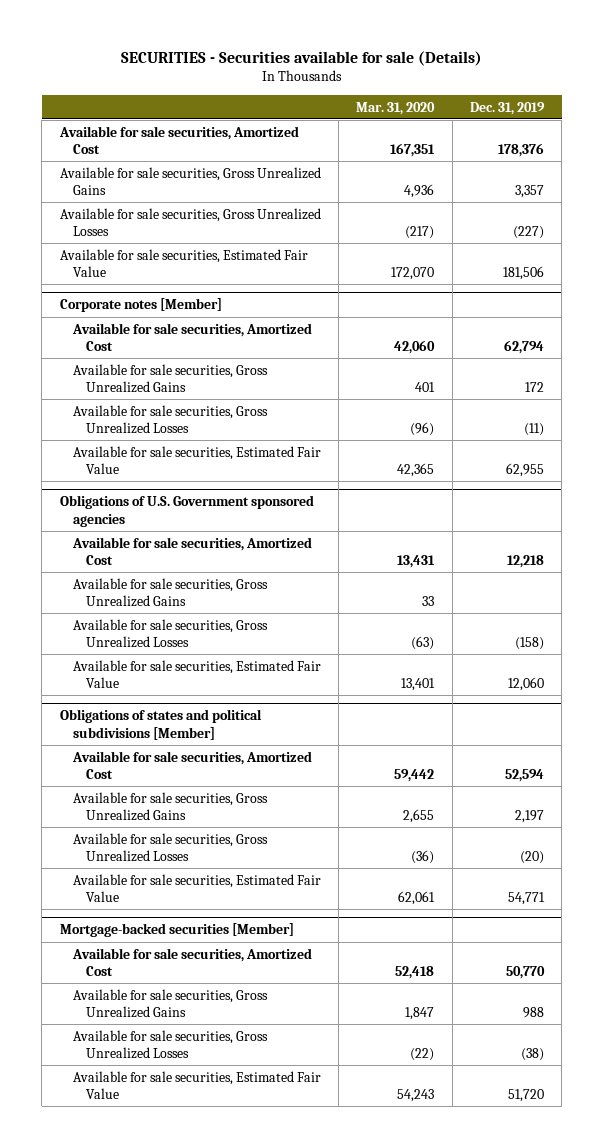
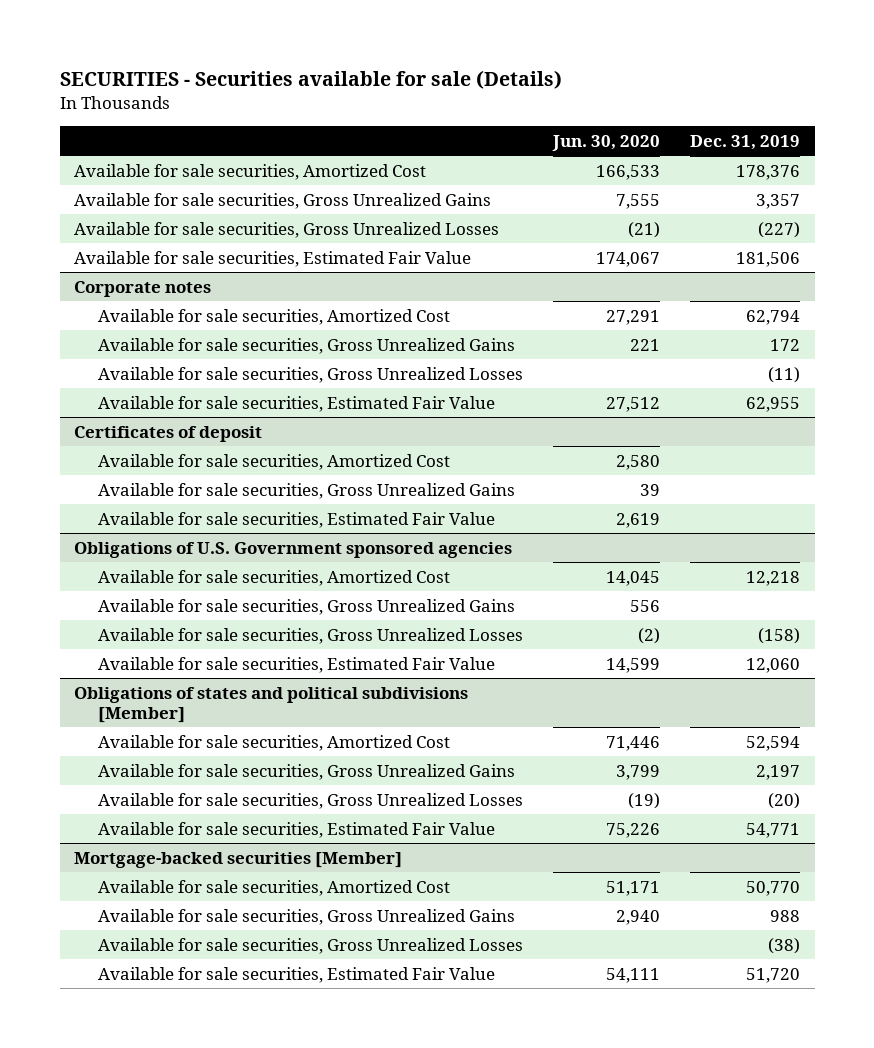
[356,101,436,115] Mar. 31, 2020 -> none
none -> [552,134,661,151] Jun. 30, 2020
[59,298,222,313] Corporate notes [Member] -> [74,280,212,297] Corporate notes
none -> [74,425,263,442] Certificates of deposit
none -> [98,453,451,470] Available for sale securities, Amortized Cost
none -> [98,482,516,499] Available for sale securities, Gross Unrealized Gains
none -> [98,511,496,528] Available for sale securities, Estimated Fair Value

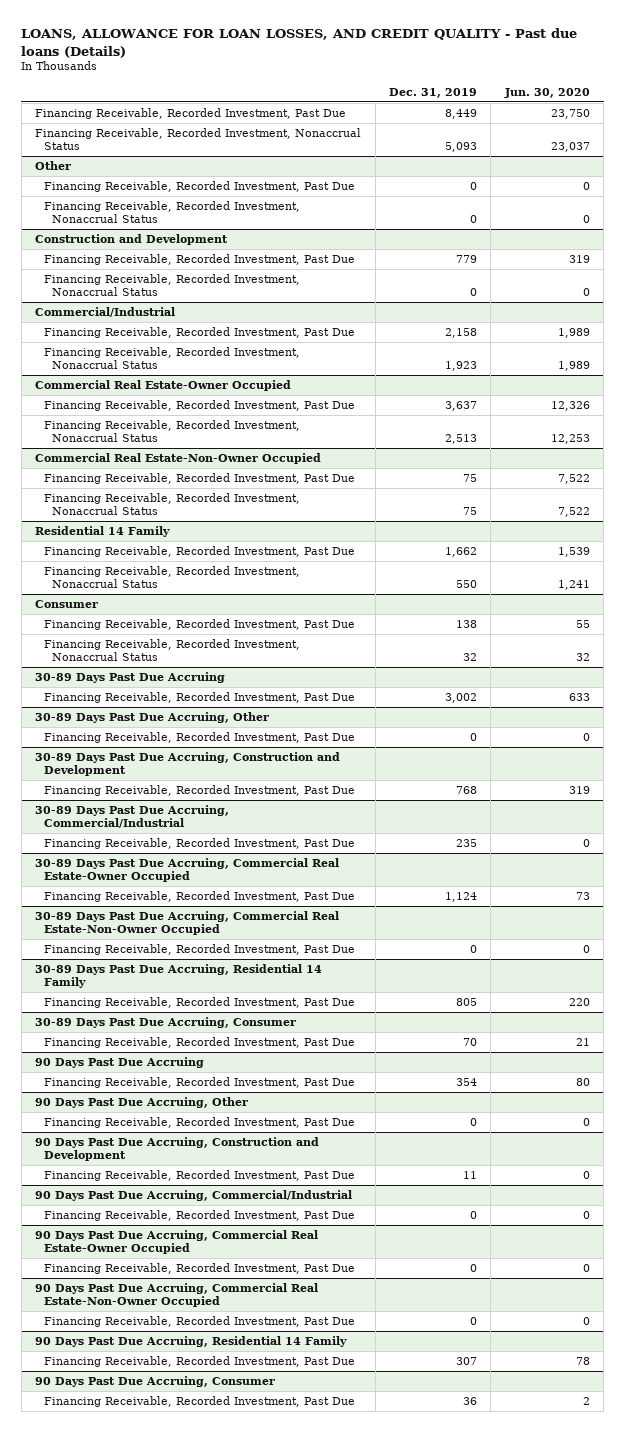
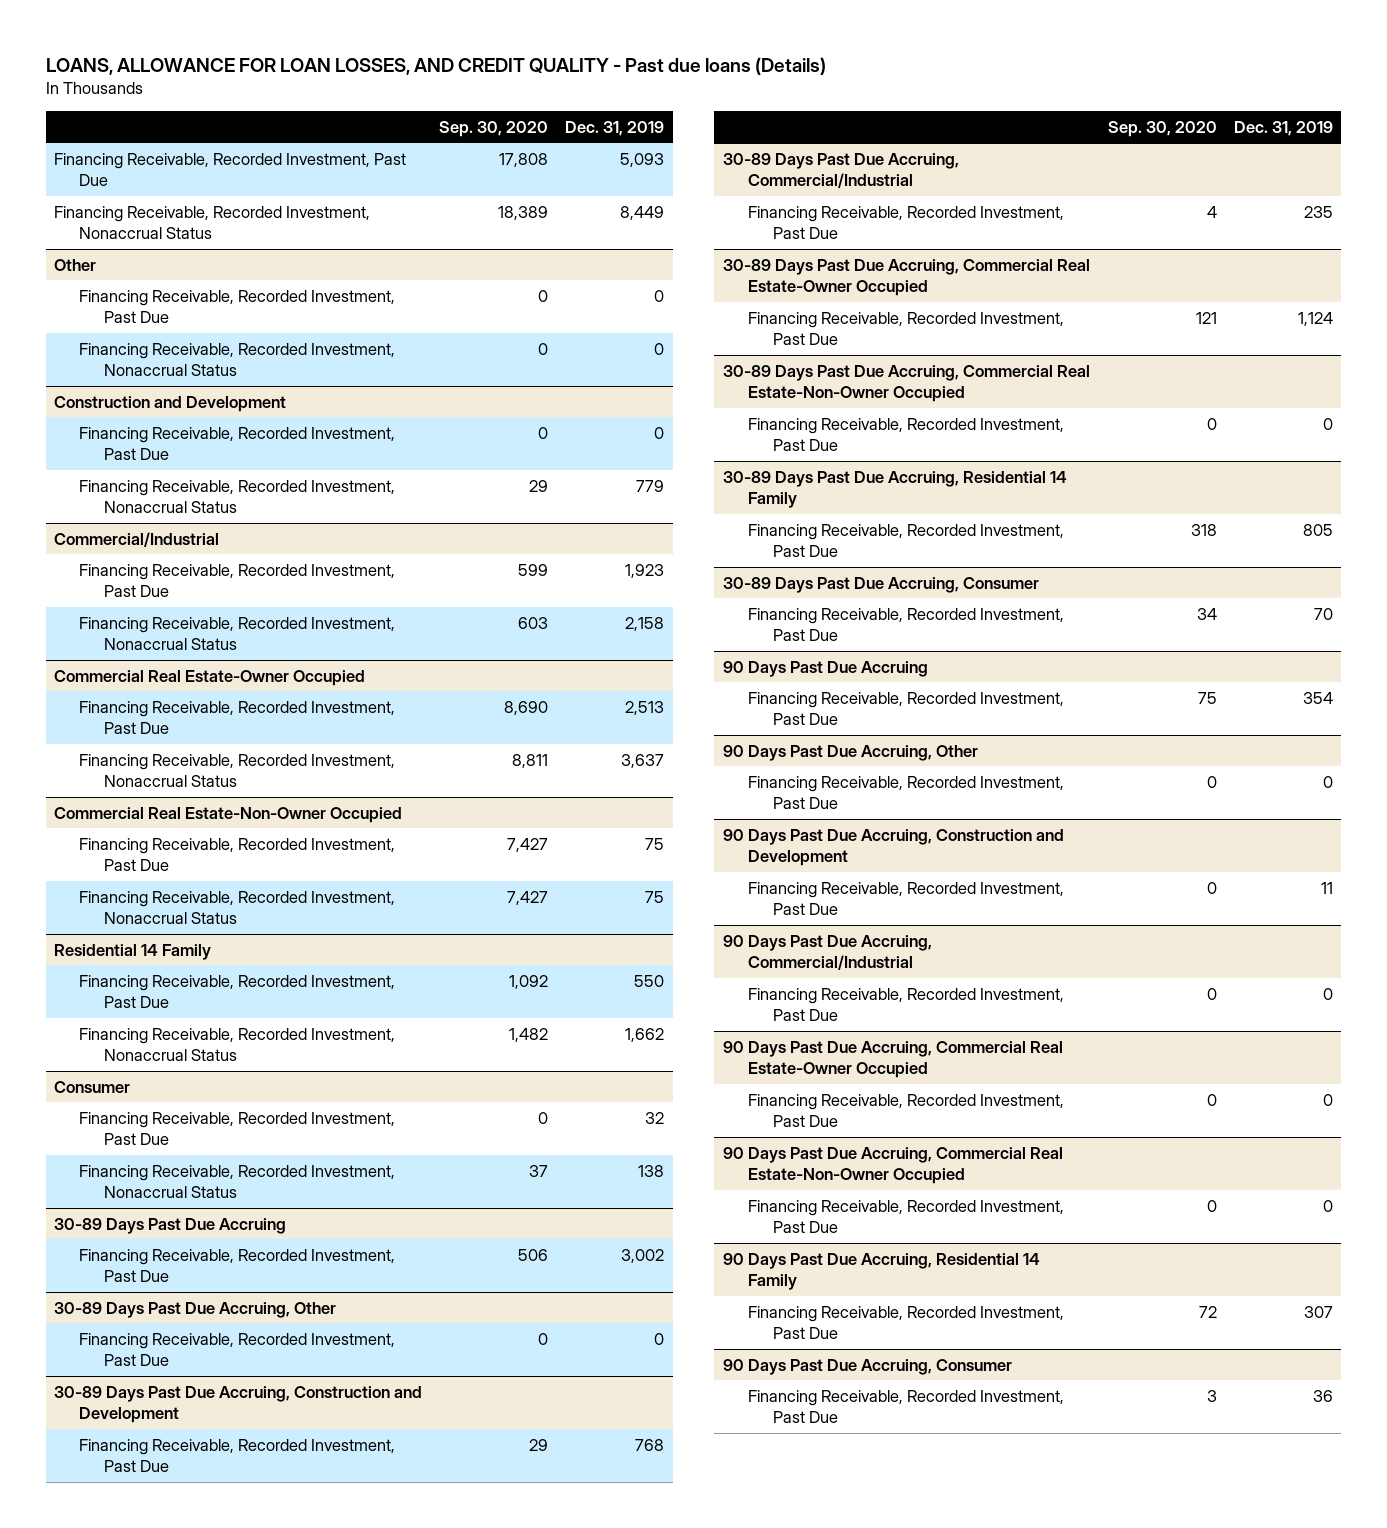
[503,87,590,98] Jun. 30, 2020 -> none
none -> [439,120,549,137] Sep. 30, 2020
[445,109,478,120] 8,449 -> [620,152,665,167] 5,093
[445,142,478,153] 5,093 -> [620,205,665,220] 8,449
[456,255,478,264] 779 -> [654,426,665,439] 0
[470,288,478,297] 0 -> [636,479,665,492] 779
[445,328,478,339] 2,158 -> [625,563,665,578] 1,923
[445,361,478,372] 1,923 -> [625,616,665,631] 2,158
[445,401,478,412] 3,637 -> [625,700,665,715] 2,513
[445,434,478,445] 2,513 -> [621,753,665,768] 3,637
[445,547,478,558] 1,662 -> [634,974,665,987] 550
[456,580,478,589] 550 -> [625,1027,665,1042] 1,662
[456,620,478,629] 138 -> [645,1111,665,1124] 32
[463,653,478,662] 32 -> [638,1164,665,1177] 138

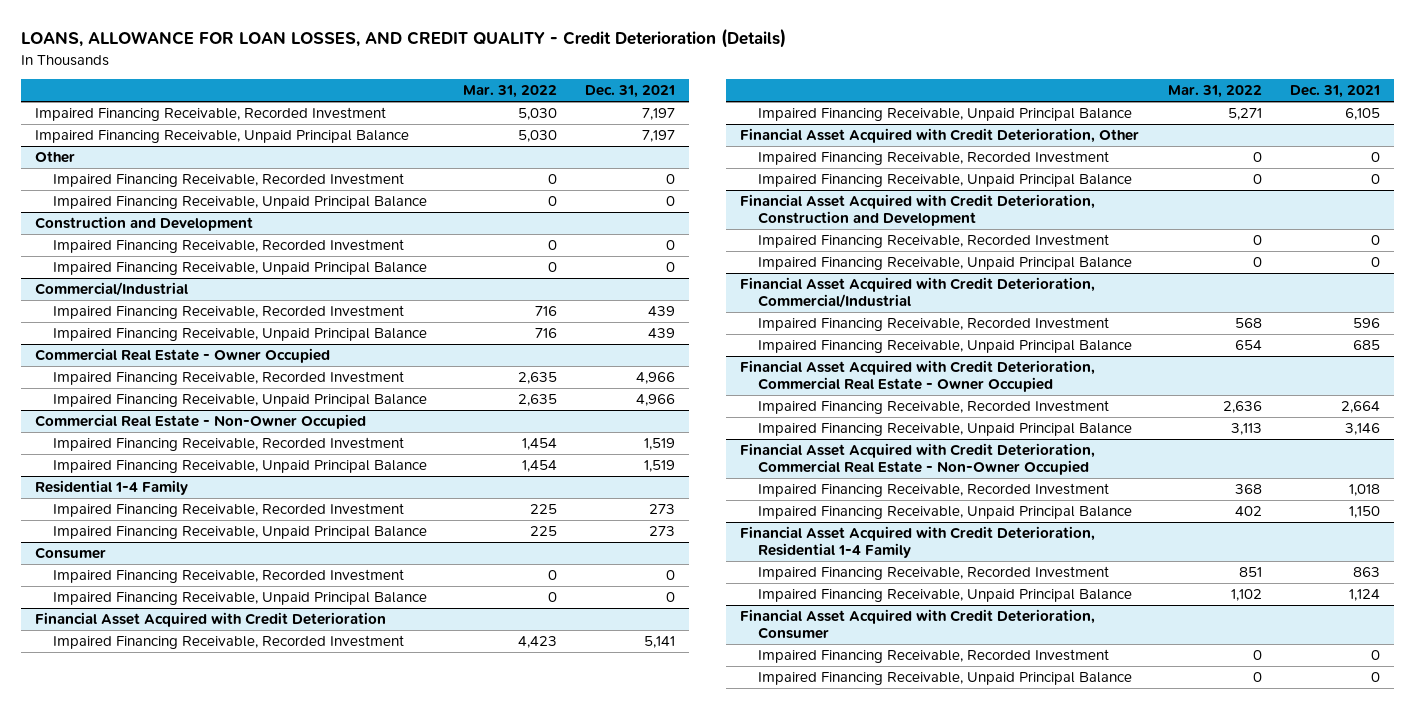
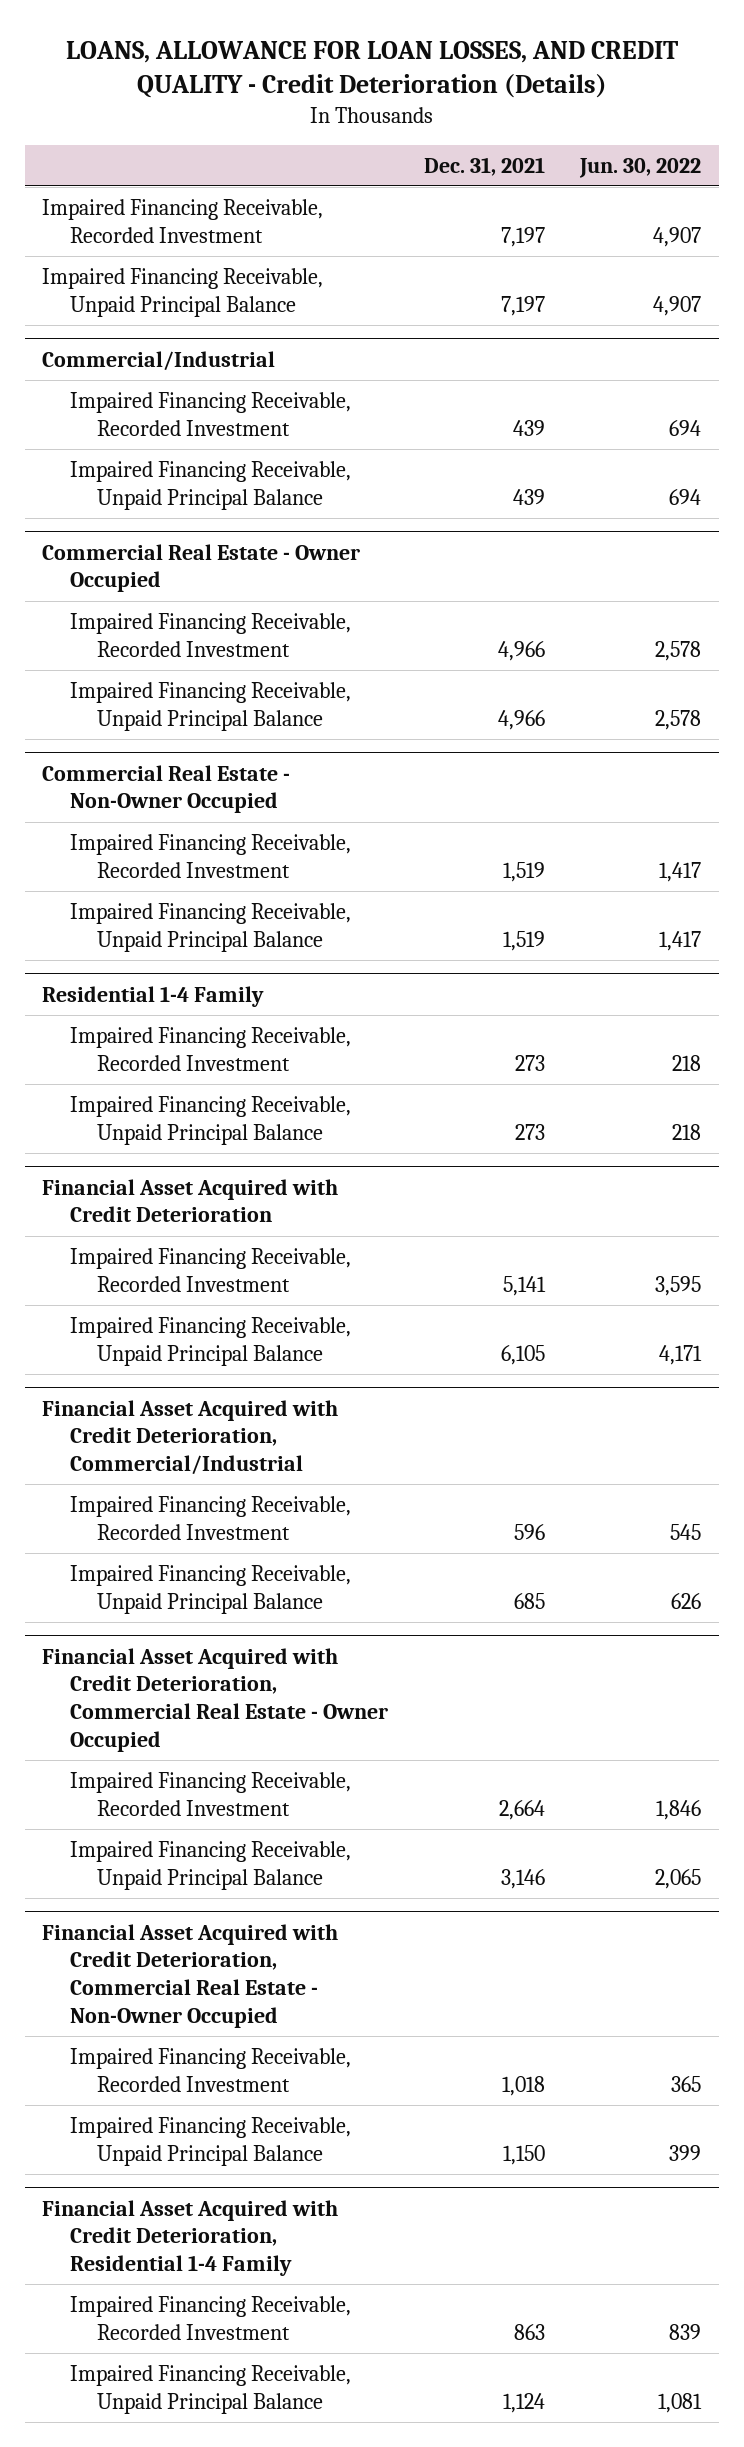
[462,85,557,99] Mar. 31, 2022 -> none
none -> [579,157,702,178] Jun. 30, 2022
[35,151,76,164] Other -> none
[52,173,404,188] Impaired Financing Receivable, Recorded Investment -> none
[52,196,427,210] Impaired Financing Receivable, Unpaid Principal Balance -> none
[35,216,254,232] Construction and Development -> none
[52,239,404,254] Impaired Financing Receivable, Recorded Investment -> none
[52,262,427,276] Impaired Financing Receivable, Unpaid Principal Balance -> none
[35,547,107,560] Consumer -> none
[52,569,404,584] Impaired Financing Receivable, Recorded Investment -> none
[52,592,427,606] Impaired Financing Receivable, Unpaid Principal Balance -> none
[740,128,1140,144] Financial Asset Acquired with Credit Deterioration, Other -> none
[757,151,1109,166] Impaired Financing Receivable, Recorded Investment -> none
[757,174,1132,188] Impaired Financing Receivable, Unpaid Principal Balance -> none
[740,194,1096,227] Financial Asset Acquired with Credit Deterioration, Construction and Development -> none
[757,234,1109,249] Impaired Financing Receivable, Recorded Investment -> none
[757,257,1132,271] Impaired Financing Receivable, Unpaid Principal Balance -> none
[740,609,1096,640] Financial Asset Acquired with Credit Deterioration, Consumer -> none
[757,649,1109,664] Impaired Financing Receivable, Recorded Investment -> none
[757,672,1132,686] Impaired Financing Receivable, Unpaid Principal Balance -> none

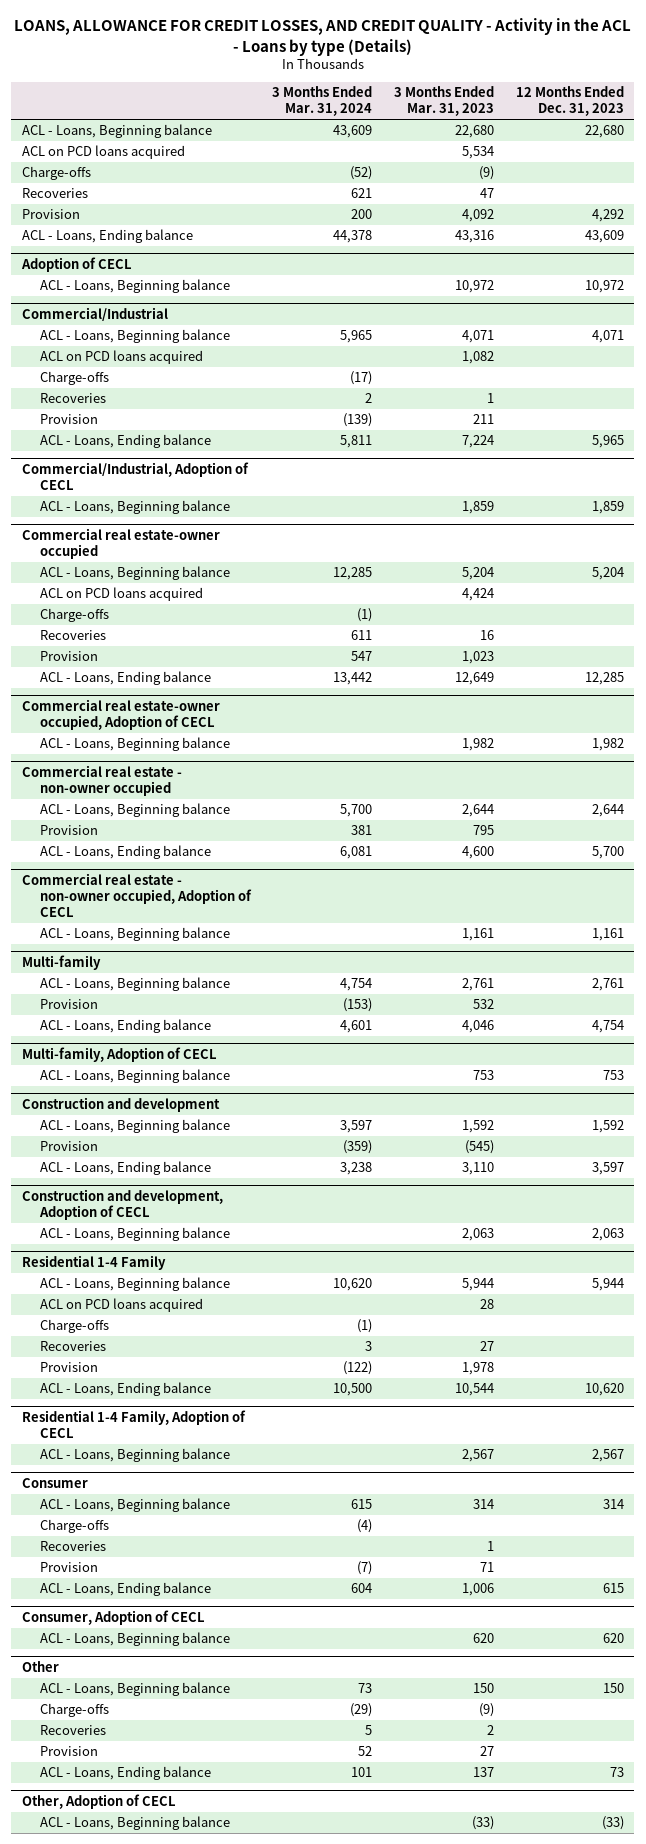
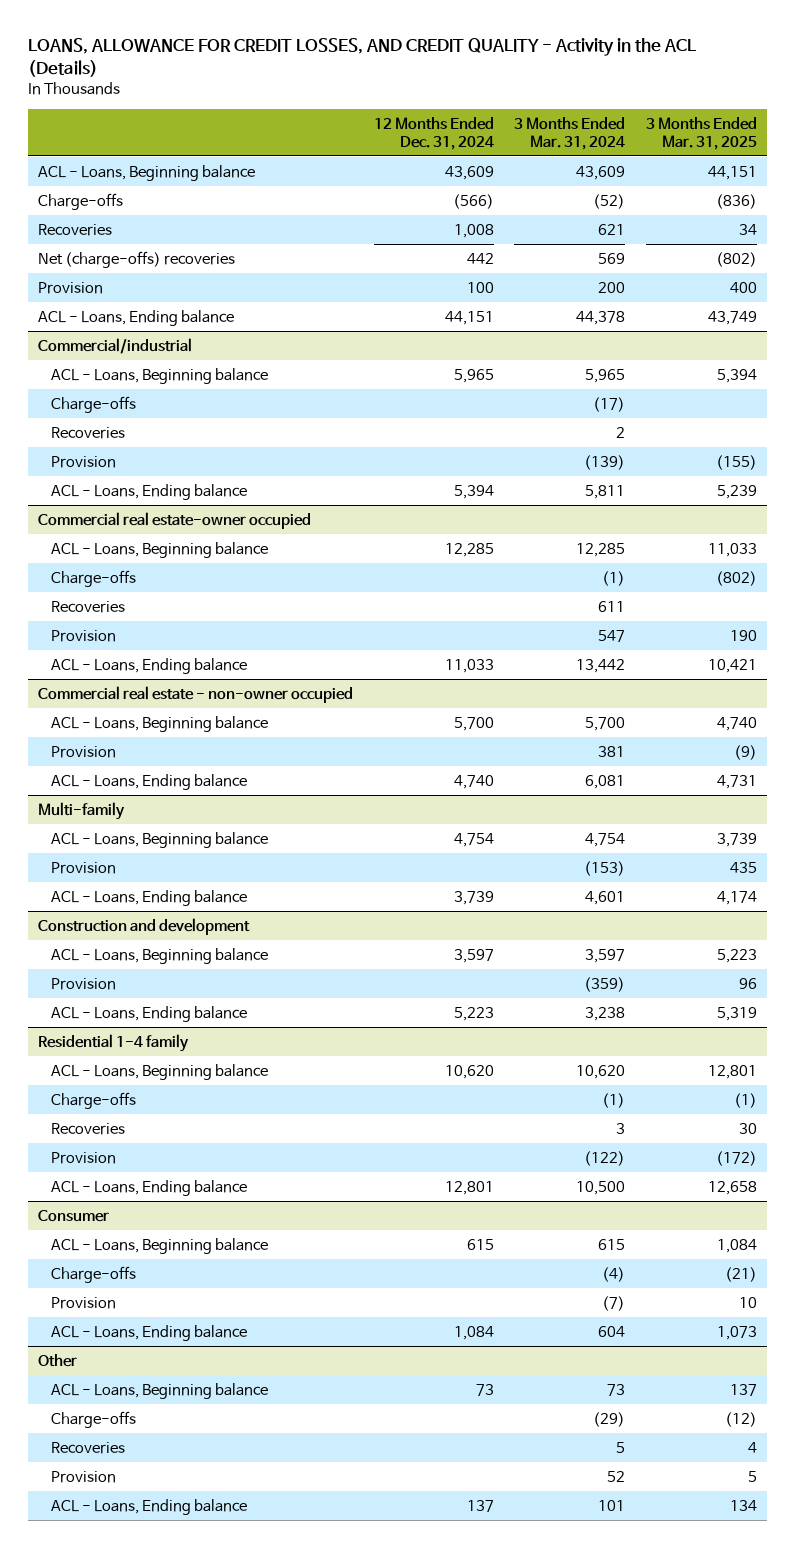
[13,18,631,56] LOANS, ALLOWANCE FOR CREDIT LOSSES, AND CREDIT QUALITY - Activity in the ACL - Loans by type (Details) -> [28,38,697,78] LOANS, ALLOWANCE FOR CREDIT LOSSES, AND CREDIT QUALITY - Activity in the ACL (Details)
[394,86,495,117] 3 Months Ended Mar. 31, 2023 -> none
[515,86,624,117] 12 Months Ended Dec. 31, 2023 -> none
none -> [373,116,494,150] 12 Months Ended Dec. 31, 2024
none -> [645,116,757,150] 3 Months Ended Mar. 31, 2025
[22,145,186,160] ACL on PCD loans acquired -> none
none -> [38,250,236,268] Net (charge-offs) recoveries
[21,257,133,273] Adoption of CECL -> none
[39,279,230,294] ACL - Loans, Beginning balance -> none
[22,307,169,322] Commercial/Industrial -> [38,337,193,354] Commercial/industrial
[39,350,203,365] ACL on PCD loans acquired -> none
[22,462,250,491] Commercial/Industrial, Adoption of CECL -> none
[39,500,230,515] ACL - Loans, Beginning balance -> none
[39,587,203,602] ACL on PCD loans acquired -> none
[22,699,221,731] Commercial real estate-owner occupied, Adoption of CECL -> none
[39,737,230,752] ACL - Loans, Beginning balance -> none
[22,873,252,918] Commercial real estate - non-owner occupied, Adoption of CECL -> none
[39,927,230,942] ACL - Loans, Beginning balance -> none
[22,1047,218,1063] Multi-family, Adoption of CECL -> none
[39,1069,230,1084] ACL - Loans, Beginning balance -> none
[22,1189,224,1221] Construction and development, Adoption of CECL -> none
[39,1227,230,1242] ACL - Loans, Beginning balance -> none
[22,1255,167,1271] Residential 1-4 Family -> [38,1033,190,1052] Residential 1-4 family
[39,1298,203,1313] ACL on PCD loans acquired -> none
[22,1410,247,1439] Residential 1-4 Family, Adoption of CECL -> none
[39,1448,230,1463] ACL - Loans, Beginning balance -> none
[39,1541,106,1552] Recoveries -> none
[22,1610,206,1626] Consumer, Adoption of CECL -> none
[39,1632,230,1647] ACL - Loans, Beginning balance -> none
[22,1794,177,1810] Other, Adoption of CECL -> none
[39,1816,230,1831] ACL - Loans, Beginning balance -> none

